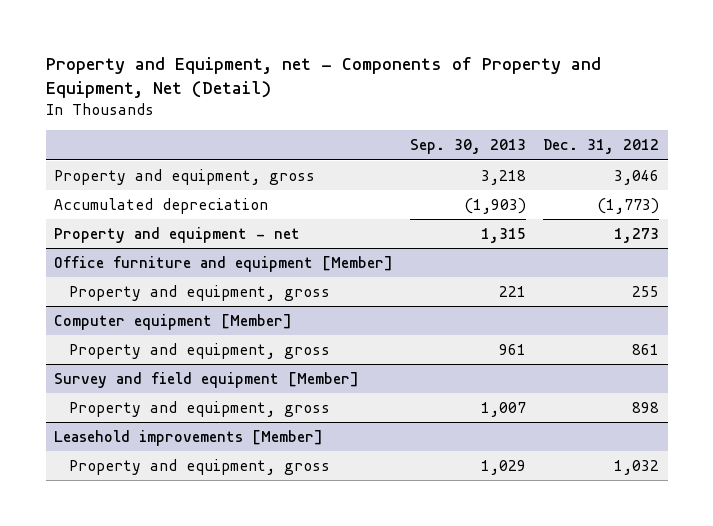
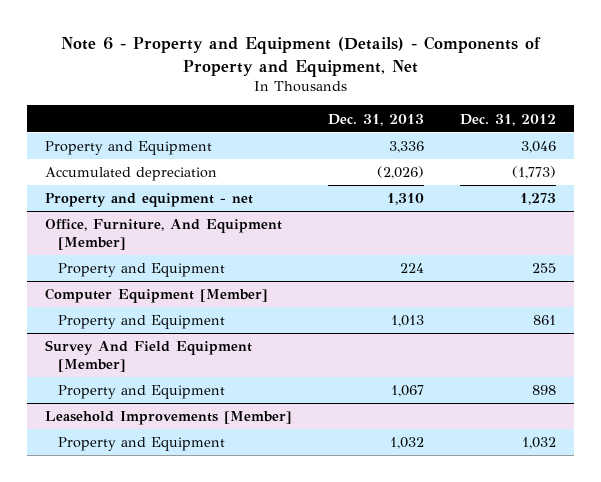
[45,56,601,98] Property and Equipment, net - Components of Property and Equipment, Net (Detail) -> [60,36,541,77] Note 6 - Property and Equipment (Details) - Components of Property and Equipment, Net
[410,139,527,155] Sep. 30, 2013 -> none
none -> [328,113,425,126] Dec. 31, 2013
[54,169,316,186] Property and equipment, gross -> [45,141,213,156] Property and Equipment
[54,256,394,273] Office furniture and equipment [Member] -> [45,219,283,251] Office, Furniture, And Equipment [Member]
[68,285,330,302] Property and equipment, gross -> [57,263,225,278] Property and Equipment
[54,314,293,331] Computer equipment [Member] -> [45,288,269,304] Computer Equipment [Member]
[68,343,330,360] Property and equipment, gross -> [57,315,225,330] Property and Equipment
[54,372,360,389] Survey and field equipment [Member] -> [45,340,253,373] Survey And Field Equipment [Member]
[68,401,330,418] Property and equipment, gross -> [57,385,225,400] Property and Equipment
[54,430,324,447] Leasehold improvements [Member] -> [45,411,293,426] Leasehold Improvements [Member]
[68,459,330,476] Property and equipment, gross -> [57,437,225,452] Property and Equipment

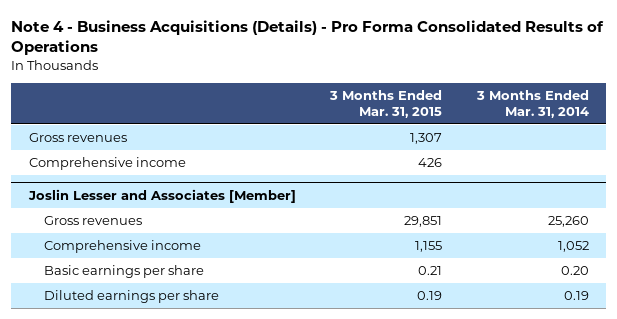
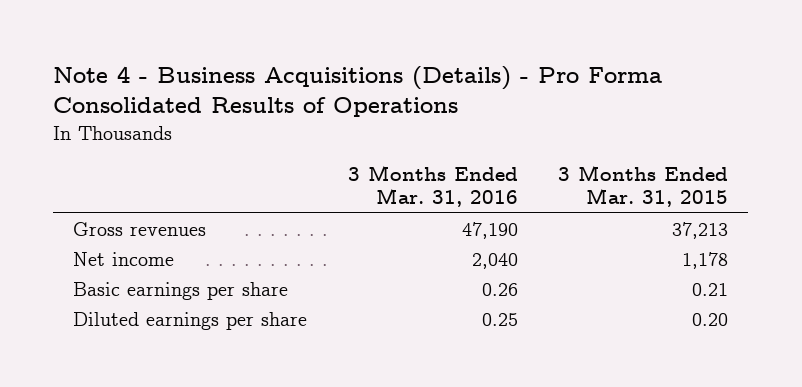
[475,90,589,119] 3 Months Ended Mar. 31, 2014 -> none
none -> [347,164,518,208] 3 Months Ended Mar. 31, 2016
[27,188,296,203] Joslin Lesser and Associates [Member] -> none
[44,216,143,226] Gross revenues -> none
[44,240,202,254] Comprehensive income -> none
[410,133,443,145] 1,307 -> [672,221,729,239] 37,213
[28,157,186,171] Comprehensive income -> [73,251,175,266] Net income
[418,158,443,168] 426 -> [682,251,729,269] 1,178
[417,291,443,301] 0.19 -> [692,312,729,326] 0.20

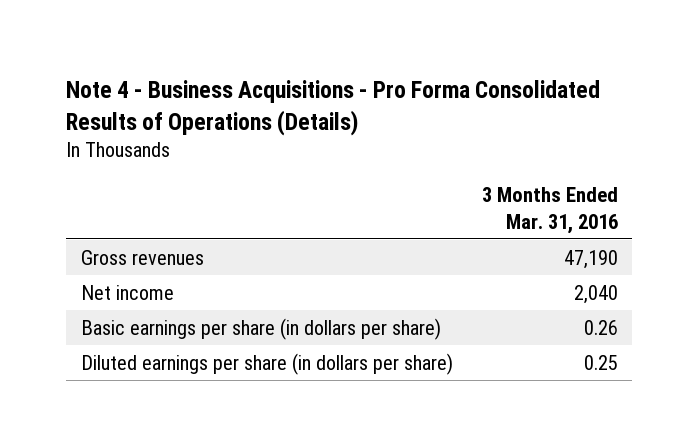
[53,66,663,118] Note 4 - Business Acquisitions (Details) - Pro Forma Consolidated Results of Operations -> [66,80,601,136] Note 4 - Business Acquisitions - Pro Forma Consolidated Results of Operations (Details)
[558,164,729,208] 3 Months Ended Mar. 31, 2015 -> none
[73,281,289,300] Basic earnings per share -> [80,317,441,340] Basic earnings per share (in dollars per share)
[73,311,308,330] Diluted earnings per share -> [80,352,453,375] Diluted earnings per share (in dollars per share)

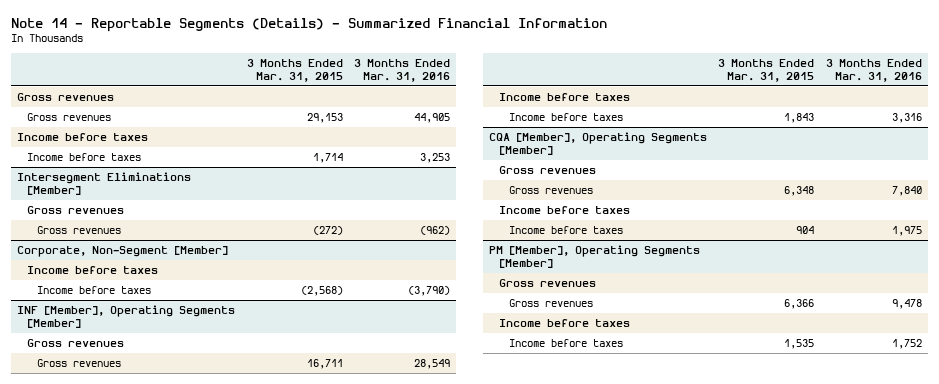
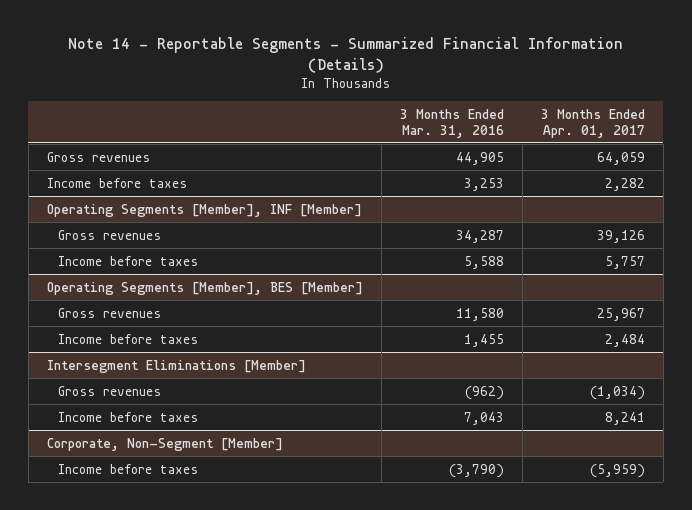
[11,17,608,32] Note 14 - Reportable Segments (Details) - Summarized Financial Information -> [67,36,623,73] Note 14 - Reportable Segments - Summarized Financial Information (Details)
[246,58,343,83] 3 Months Ended Mar. 31, 2015 -> none
none -> [540,109,645,138] 3 Months Ended Apr. 01, 2017
[16,92,114,101] Gross revenues -> none
[16,132,148,141] Income before taxes -> none
none -> [46,203,362,217] Operating Segments [Member], INF [Member]
none -> [57,229,161,240] Gross revenues
none -> [57,255,198,266] Income before taxes
none -> [46,281,363,295] Operating Segments [Member], BES [Member]
none -> [57,307,161,318] Gross revenues
none -> [57,333,198,344] Income before taxes
[27,205,125,214] Gross revenues -> none
none -> [57,411,198,422] Income before taxes
[27,265,159,274] Income before taxes -> none
[16,304,235,329] INF [Member], Operating Segments [Member] -> none
[27,338,125,347] Gross revenues -> none
[37,358,122,367] Gross revenues -> none
[498,92,630,101] Income before taxes -> none
[509,112,624,121] Income before taxes -> none
[488,131,707,156] CQA [Member], Operating Segments [Member] -> none
[498,165,596,174] Gross revenues -> none
[509,185,594,194] Gross revenues -> none
[498,205,630,214] Income before taxes -> none
[509,225,624,234] Income before taxes -> none
[488,244,700,269] PM [Member], Operating Segments [Member] -> none
[498,278,596,287] Gross revenues -> none
[509,298,594,307] Gross revenues -> none
[498,318,630,327] Income before taxes -> none
[509,338,624,347] Income before taxes -> none

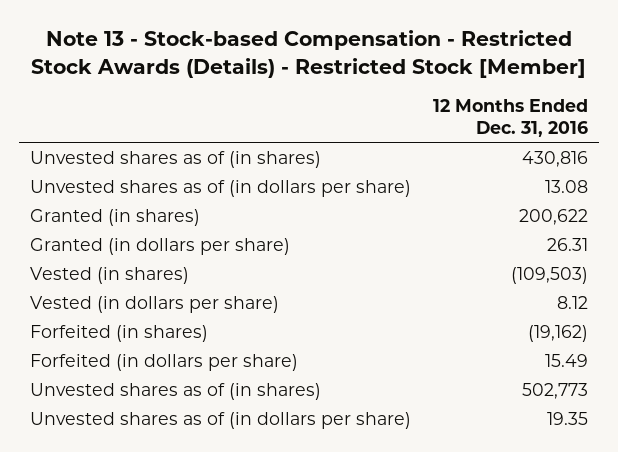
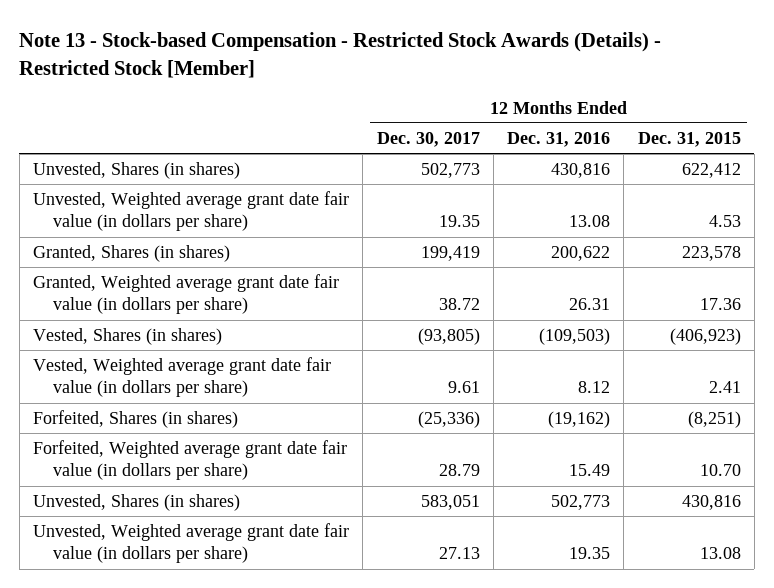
none -> [376,132,480,148] Dec. 30, 2017
none -> [637,132,741,148] Dec. 31, 2015
[29,150,321,168] Unvested shares as of (in shares) -> [32,162,240,180] Unvested, Shares (in shares)
[29,179,411,197] Unvested shares as of (in dollars per share) -> [32,191,349,232] Unvested, Weighted average grant date fair value (in dollars per share)
[29,208,200,226] Granted (in shares) -> [32,245,230,263] Granted, Shares (in shares)
[29,237,290,255] Granted (in dollars per share) -> [32,274,339,315] Granted, Weighted average grant date fair value (in dollars per share)
[29,266,189,284] Vested (in shares) -> [32,328,222,346] Vested, Shares (in shares)
[29,295,279,313] Vested (in dollars per share) -> [32,357,331,398] Vested, Weighted average grant date fair value (in dollars per share)
[29,324,208,342] Forfeited (in shares) -> [32,410,238,429] Forfeited, Shares (in shares)
[29,353,298,371] Forfeited (in dollars per share) -> [32,440,347,481] Forfeited, Weighted average grant date fair value (in dollars per share)
[29,382,321,400] Unvested shares as of (in shares) -> [32,494,240,512] Unvested, Shares (in shares)
[29,411,411,429] Unvested shares as of (in dollars per share) -> [32,523,349,564] Unvested, Weighted average grant date fair value (in dollars per share)

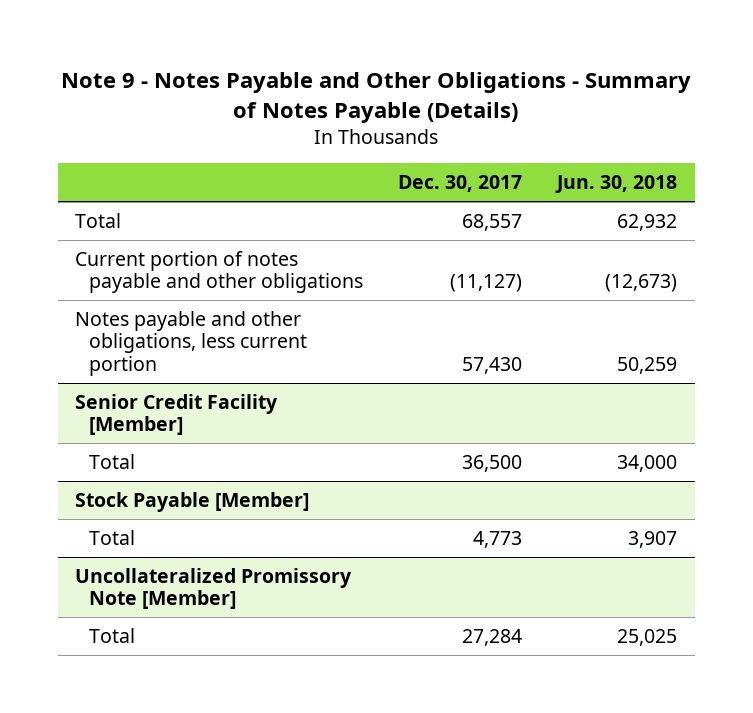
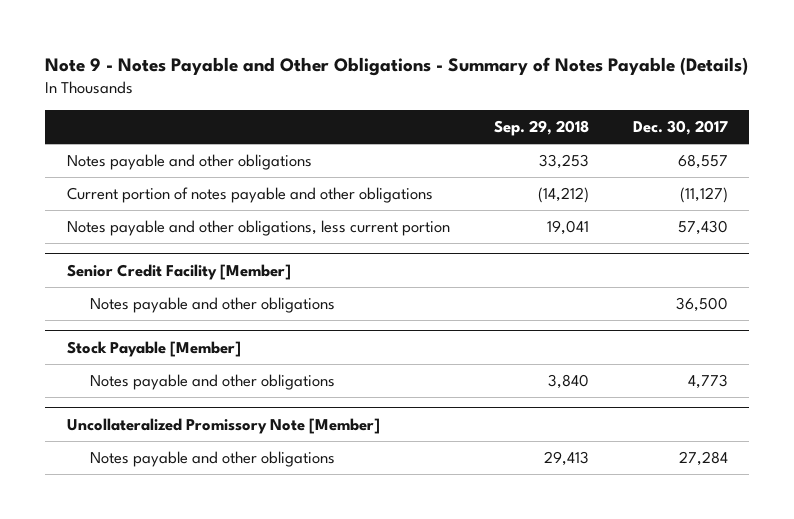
[555,175,678,194] Jun. 30, 2018 -> none
none -> [493,120,589,137] Sep. 29, 2018
[75,212,122,228] Total -> [66,154,312,171] Notes payable and other obligations
[89,453,136,469] Total -> [90,297,336,314] Notes payable and other obligations
[89,529,136,545] Total -> [90,374,336,391] Notes payable and other obligations
[89,627,136,643] Total -> [90,451,336,468] Notes payable and other obligations

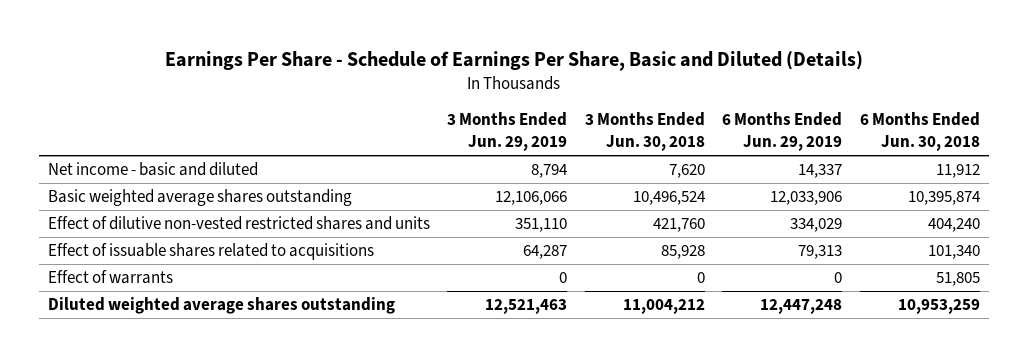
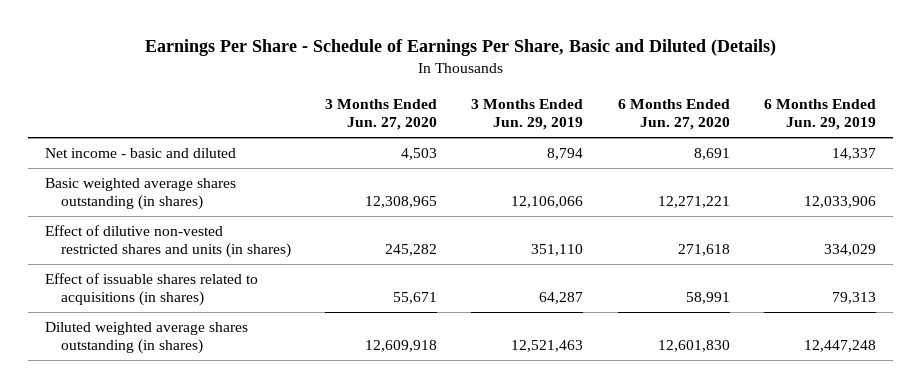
[584,112,705,152] 3 Months Ended Jun. 30, 2018 -> none
[859,112,980,152] 6 Months Ended Jun. 30, 2018 -> none
none -> [325,98,438,131] 3 Months Ended Jun. 27, 2020
none -> [617,98,730,131] 6 Months Ended Jun. 27, 2020
[47,270,173,285] Effect of warrants -> none
[47,189,352,207] Basic weighted average shares outstanding -> [45,178,237,211] Basic weighted average shares outstanding (in shares)
[47,216,430,231] Effect of dilutive non-vested restricted shares and units -> [45,225,291,259] Effect of dilutive non-vested restricted shares and units (in shares)
[47,243,374,261] Effect of issuable shares related to acquisitions -> [45,273,259,307] Effect of issuable shares related to acquisitions (in shares)
[47,297,395,315] Diluted weighted average shares outstanding -> [45,322,249,355] Diluted weighted average shares outstanding (in shares)

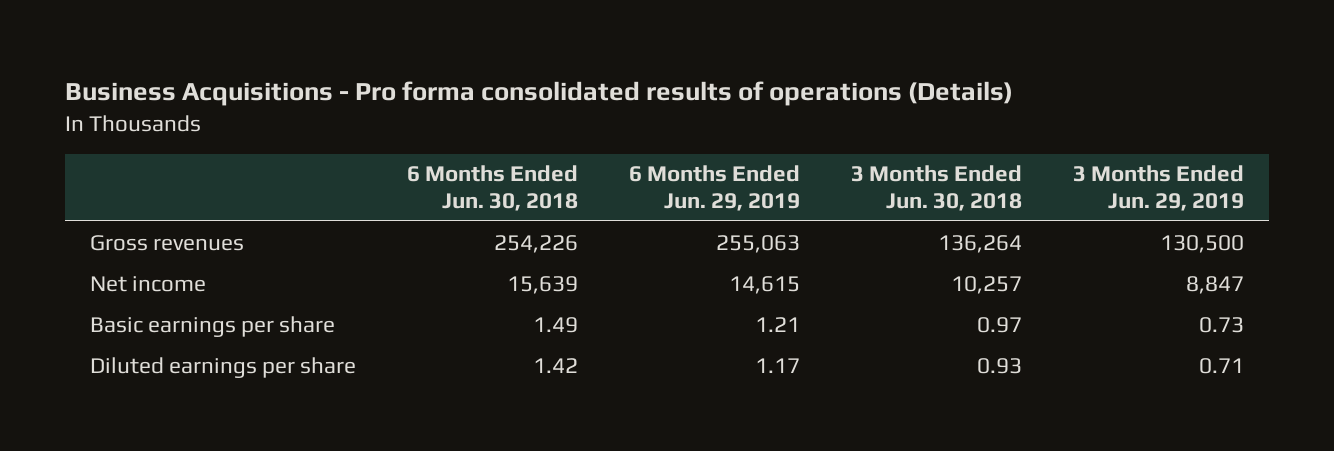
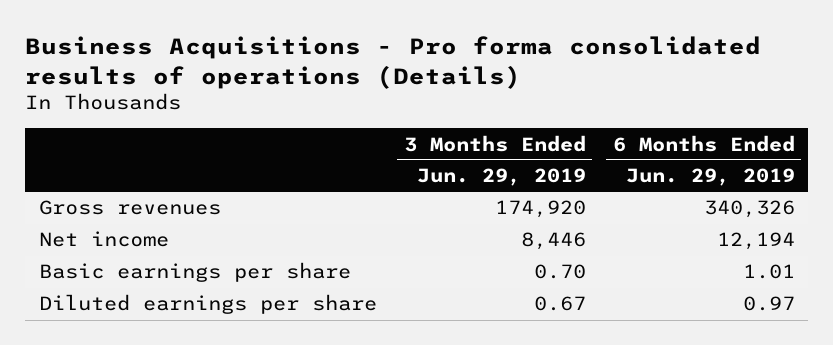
[407,165,579,211] 6 Months Ended Jun. 30, 2018 -> none
[851,165,1023,211] 3 Months Ended Jun. 30, 2018 -> none
[716,234,801,253] 255,063 -> [703,200,795,219] 340,326
[1159,234,1244,253] 130,500 -> [494,200,586,219] 174,920
[729,275,801,294] 14,615 -> [716,232,795,251] 12,194
[1185,275,1244,294] 8,847 -> [520,232,586,251] 8,446
[755,316,801,332] 1.21 -> [742,264,795,280] 1.01
[1198,316,1244,333] 0.73 -> [533,264,586,280] 0.70
[755,357,801,373] 1.17 -> [742,296,795,312] 0.97
[1198,357,1244,374] 0.71 -> [533,296,586,312] 0.67

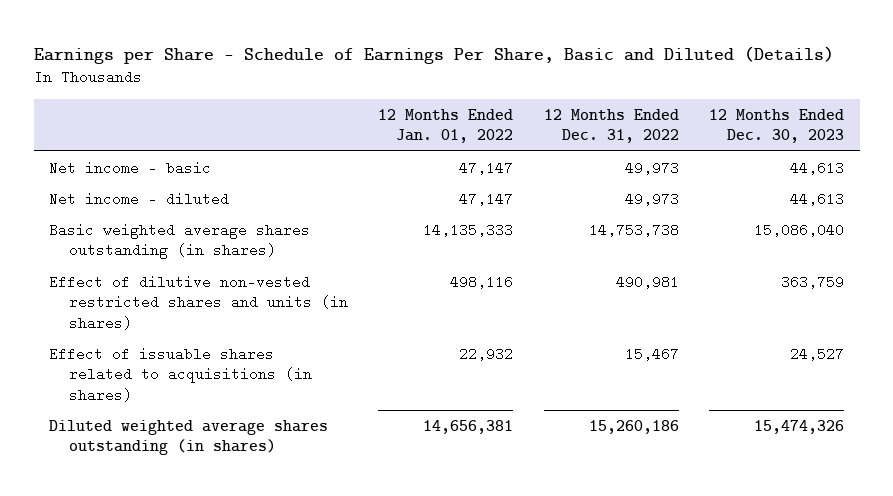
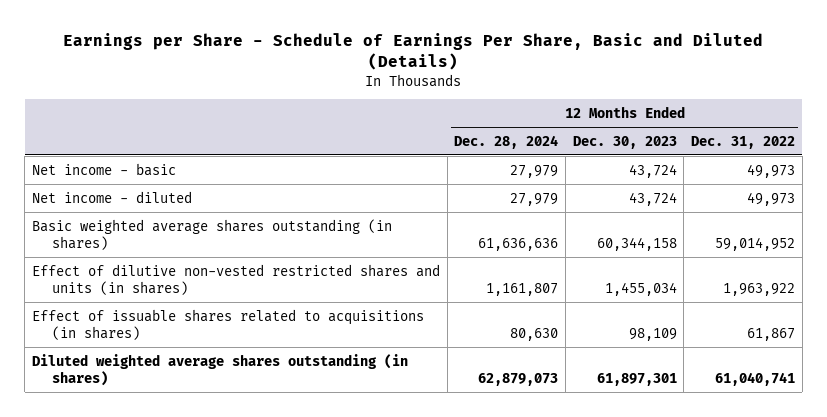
[378,108,514,144] 12 Months Ended Jan. 01, 2022 -> none
none -> [454,134,559,149] Dec. 28, 2024
[790,160,845,175] 44,613 -> [628,163,677,178] 43,724
[790,191,845,206] 44,613 -> [628,191,677,206] 43,724
[588,222,679,237] 14,753,738 -> [714,237,795,252] 59,014,952
[754,222,845,237] 15,086,040 -> [596,237,677,252] 60,344,158
[615,274,679,289] 490,981 -> [722,283,795,297] 1,963,922
[781,274,845,289] 363,759 -> [604,282,677,297] 1,455,034
[624,346,679,361] 15,467 -> [746,328,795,342] 61,867
[790,346,845,361] 24,527 -> [628,328,677,342] 98,109
[588,419,679,434] 15,260,186 -> [714,372,795,387] 61,040,741
[754,419,845,434] 15,474,326 -> [596,373,677,387] 61,897,301

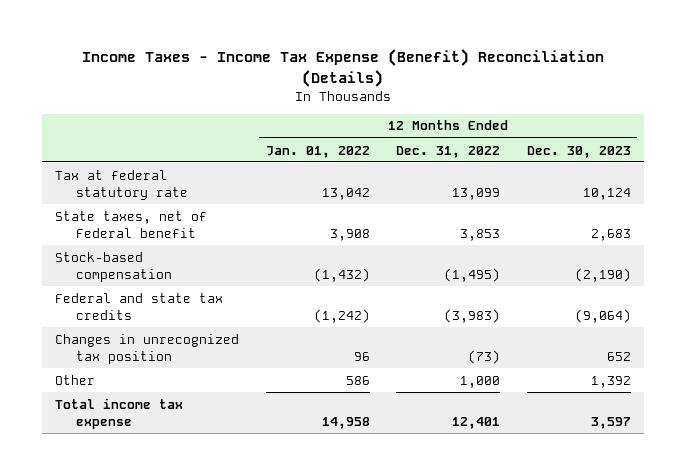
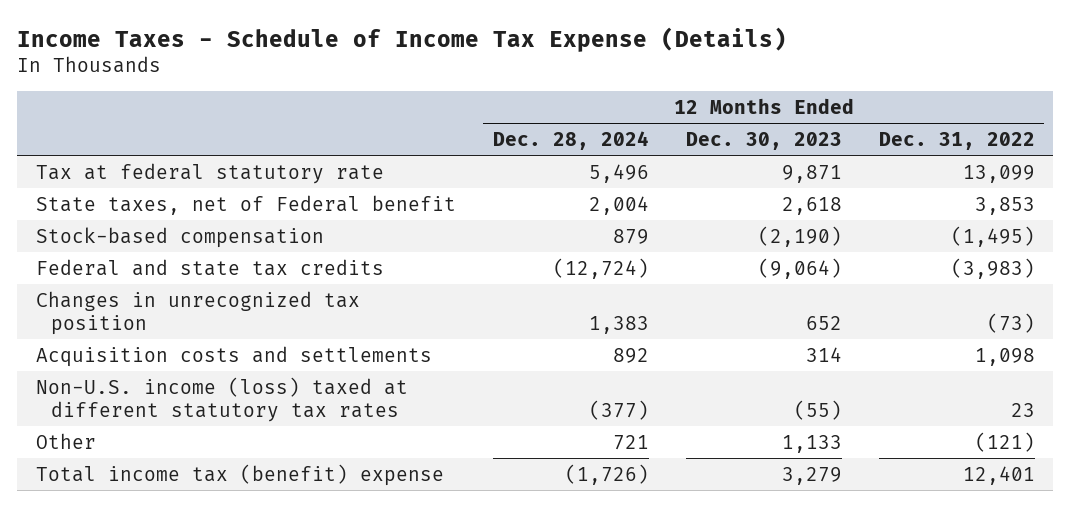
[81,49,604,87] Income Taxes - Income Tax Expense (Benefit) Reconciliation (Details) -> [17,26,788,52] Income Taxes - Schedule of Income Tax Expense (Details)
[265,145,370,158] Jan. 01, 2022 -> none
none -> [492,130,649,150] Dec. 28, 2024
[582,187,631,200] 10,124 -> [781,164,842,183] 9,871
[590,228,631,241] 2,683 -> [781,196,842,215] 2,618
none -> [35,345,432,367] Acquisition costs and settlements
none -> [35,376,408,423] Non-U.S. income (loss) taxed at different statutory tax rates
[460,375,501,388] 1,000 -> [974,431,1035,452] (121)
[590,375,631,388] 1,392 -> [781,434,842,453] 1,133
[55,397,184,429] Total income tax expense -> [35,463,444,486] Total income tax (benefit) expense
[590,416,631,429] 3,597 -> [781,466,842,485] 3,279

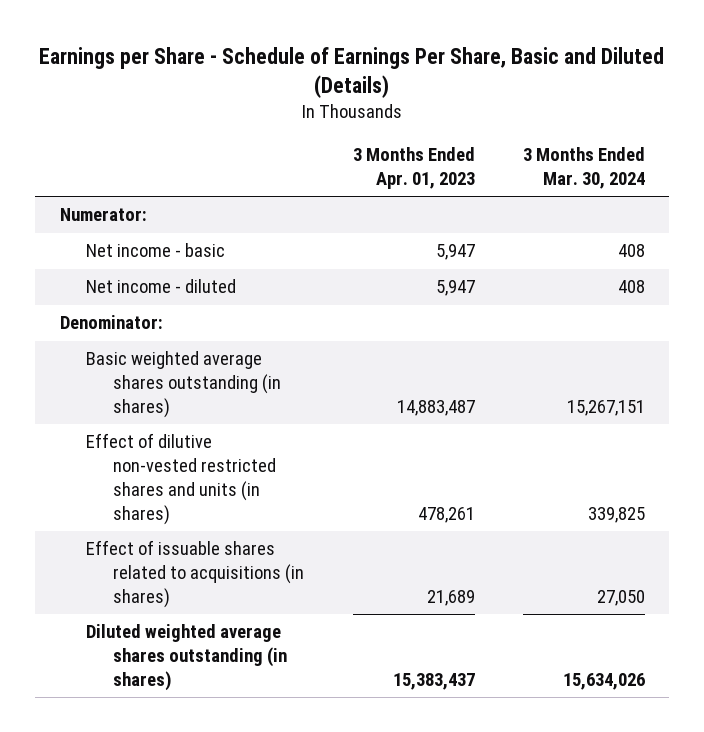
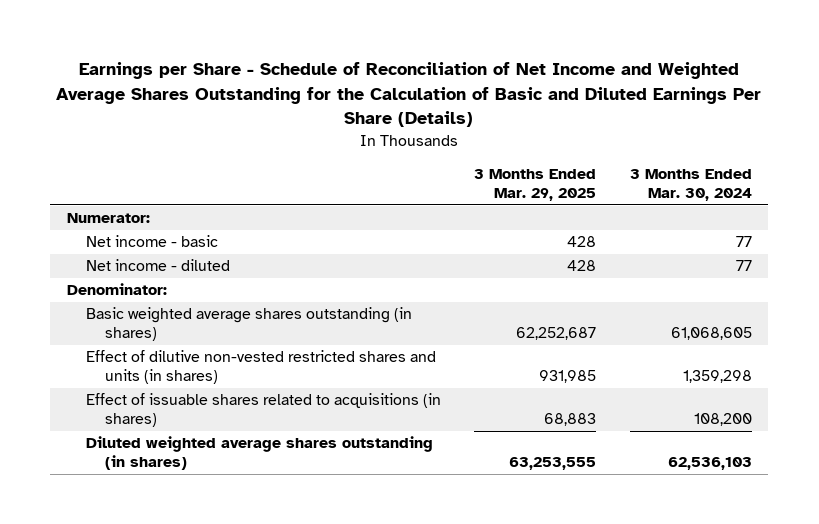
[39,47,665,99] Earnings per Share - Schedule of Earnings Per Share, Basic and Diluted (Details) -> [56,62,762,128] Earnings per Share - Schedule of Reconciliation of Net Income and Weighted Average Shares Outstanding for the Calculation of Basic and Diluted Earnings Per Share (Details)
[352,146,475,189] 3 Months Ended Apr. 01, 2023 -> none
none -> [474,168,597,201] 3 Months Ended Mar. 29, 2025
[617,244,645,258] 408 -> [735,236,752,248] 77
[617,280,645,294] 408 -> [735,260,752,272] 77
[566,400,645,417] 15,267,151 -> [670,327,752,341] 61,068,605
[587,506,645,523] 339,825 -> [682,370,752,384] 1,359,298
[596,590,645,607] 27,050 -> [693,413,752,427] 108,200
[562,673,645,691] 15,634,026 -> [667,457,752,471] 62,536,103

